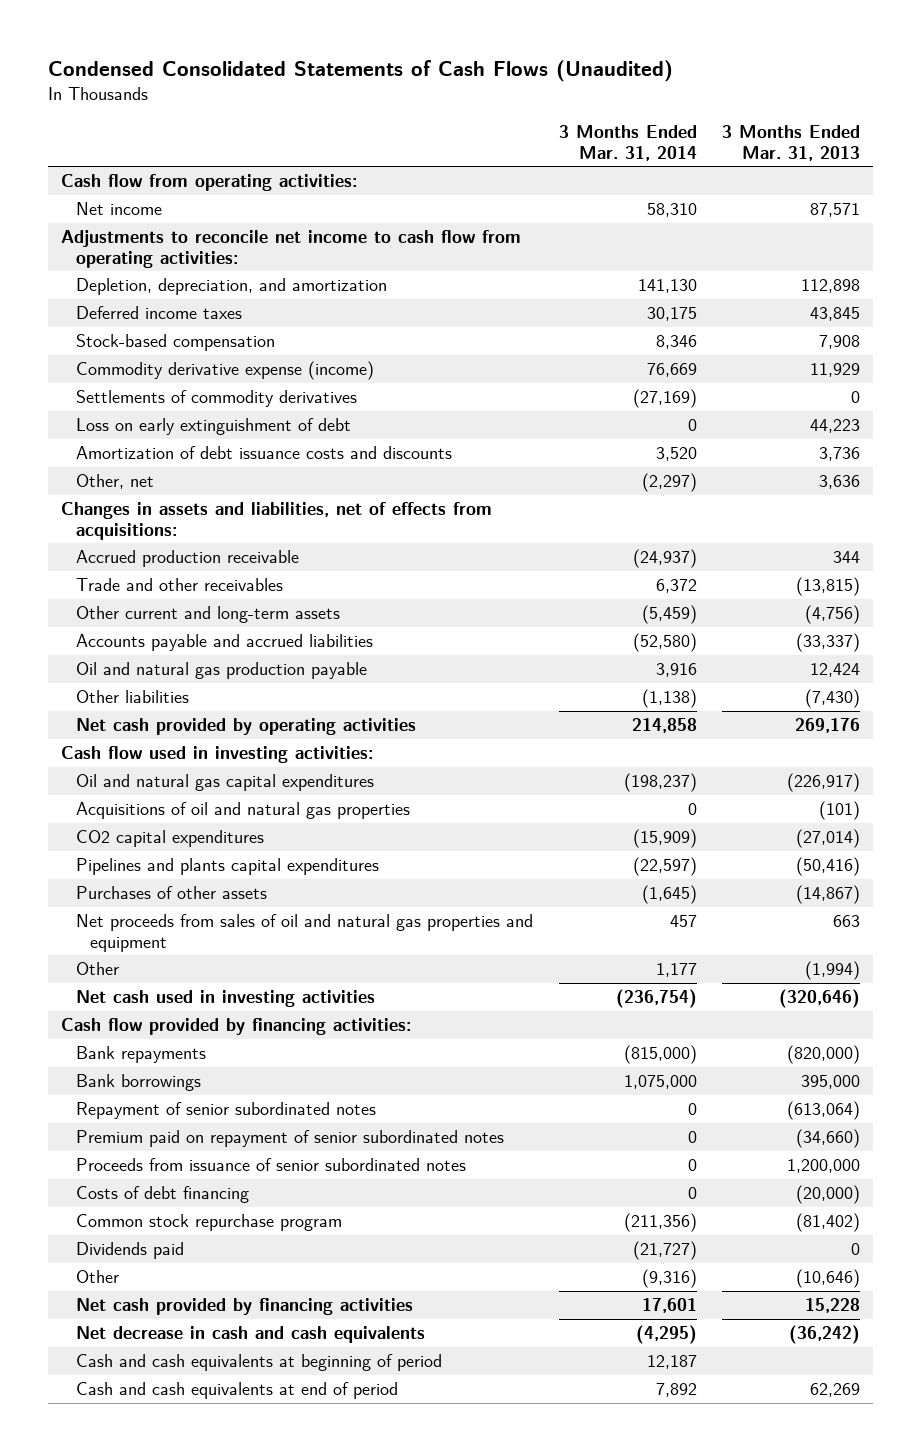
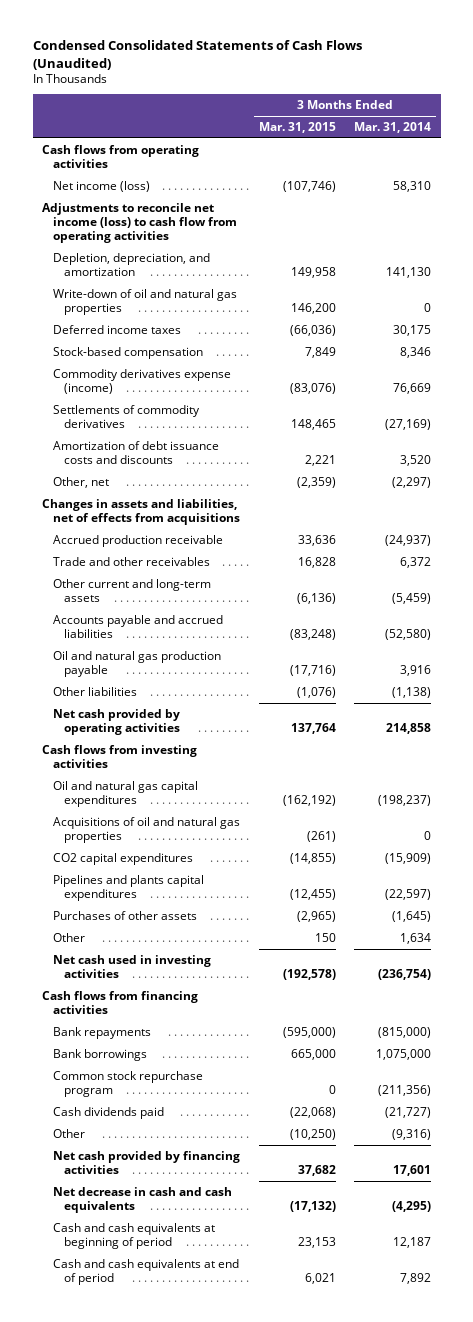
[722,124,861,161] 3 Months Ended Mar. 31, 2013 -> none
none -> [258,121,336,133] Mar. 31, 2015
[61,174,358,192] Cash flow from operating activities: -> [41,144,199,169] Cash flows from operating activities
[75,202,162,216] Net income -> [53,180,151,192] Net income (loss)
[61,230,522,268] Adjustments to reconcile net income to cash flow from operating activities: -> [41,202,238,244] Adjustments to reconcile net income (loss) to cash flow from operating activities
none -> [53,288,238,316] Write-down of oil and natural gas properties
[75,361,374,381] Commodity derivative expense (income) -> [53,368,232,395] Commodity derivatives expense (income)
[75,418,351,436] Loss on early extinguishment of debt -> none
[61,502,493,540] Changes in assets and liabilities, net of effects from acquisitions: -> [41,498,241,526] Changes in assets and liabilities, net of effects from acquisitions
[61,746,374,764] Cash flow used in investing activities: -> [41,744,197,769] Cash flows from investing activities
[75,914,533,952] Net proceeds from sales of oil and natural gas properties and equipment -> none
[655,963,697,978] 1,177 -> [400,932,432,944] 1,634
[61,1018,412,1036] Cash flow provided by financing activities: -> [41,990,198,1015] Cash flows from financing activities
[75,1102,376,1120] Repayment of senior subordinated notes -> none
[75,1130,504,1148] Premium paid on repayment of senior subordinated notes -> none
[75,1158,466,1172] Proceeds from issuance of senior subordinated notes -> none
[75,1186,249,1204] Costs of debt financing -> none
[75,1242,184,1260] Dividends paid -> [53,1106,165,1119] Cash dividends paid

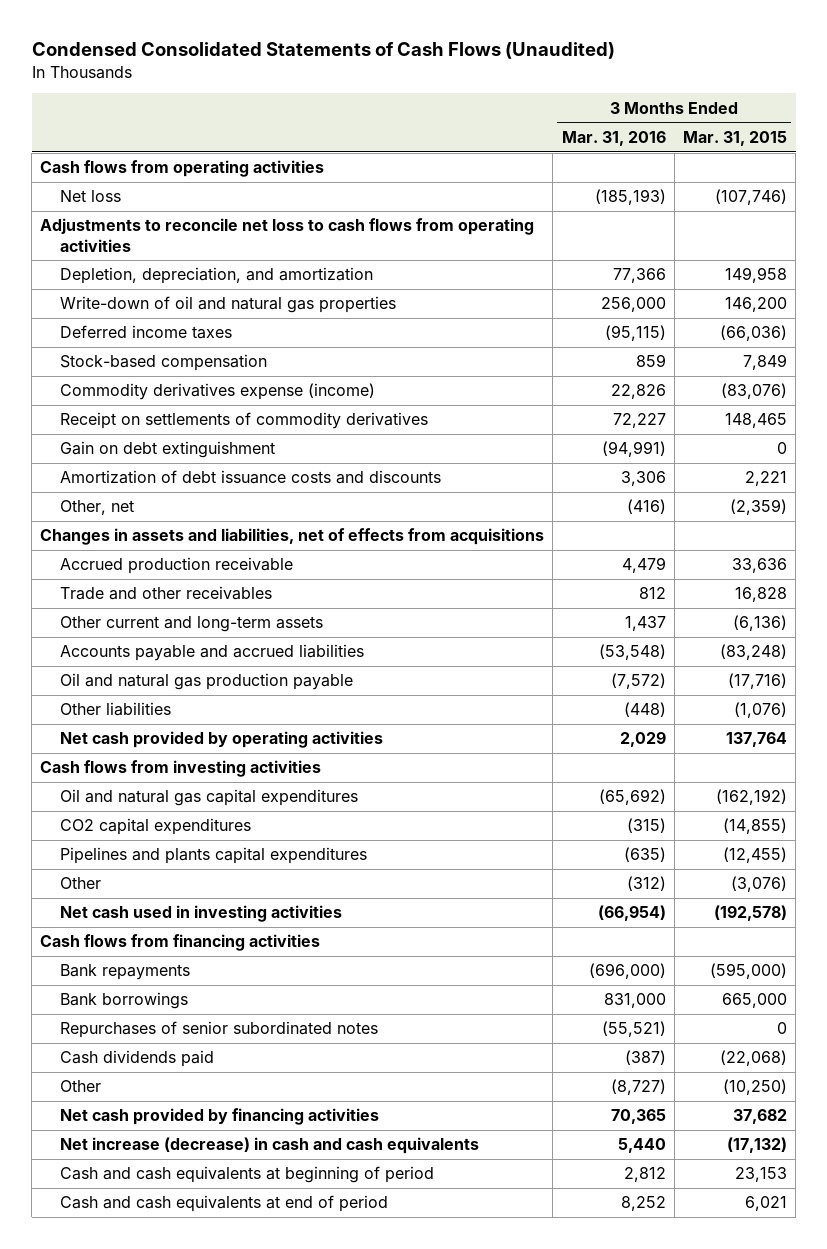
[354,121,432,133] Mar. 31, 2014 -> none
none -> [561,130,666,146] Mar. 31, 2016
[53,180,151,192] Net income (loss) -> [59,190,121,203] Net loss
[41,202,238,244] Adjustments to reconcile net income (loss) to cash flow from operating activities -> [40,218,535,252] Adjustments to reconcile net loss to cash flows from operating activities
[53,404,201,429] Settlements of commodity derivatives -> [59,412,428,430] Receipt on settlements of commodity derivatives
none -> [59,441,275,459] Gain on debt extinguishment
[53,816,241,844] Acquisitions of oil and natural gas properties -> none
[53,910,198,920] Purchases of other assets -> none
[314,932,336,942] 150 -> [730,876,787,893] (3,076)
[53,1070,204,1098] Common stock repurchase program -> none
none -> [59,1021,378,1039] Repurchases of senior subordinated notes
[53,1186,233,1214] Net decrease in cash and cash equivalents -> [59,1137,479,1155] Net increase (decrease) in cash and cash equivalents

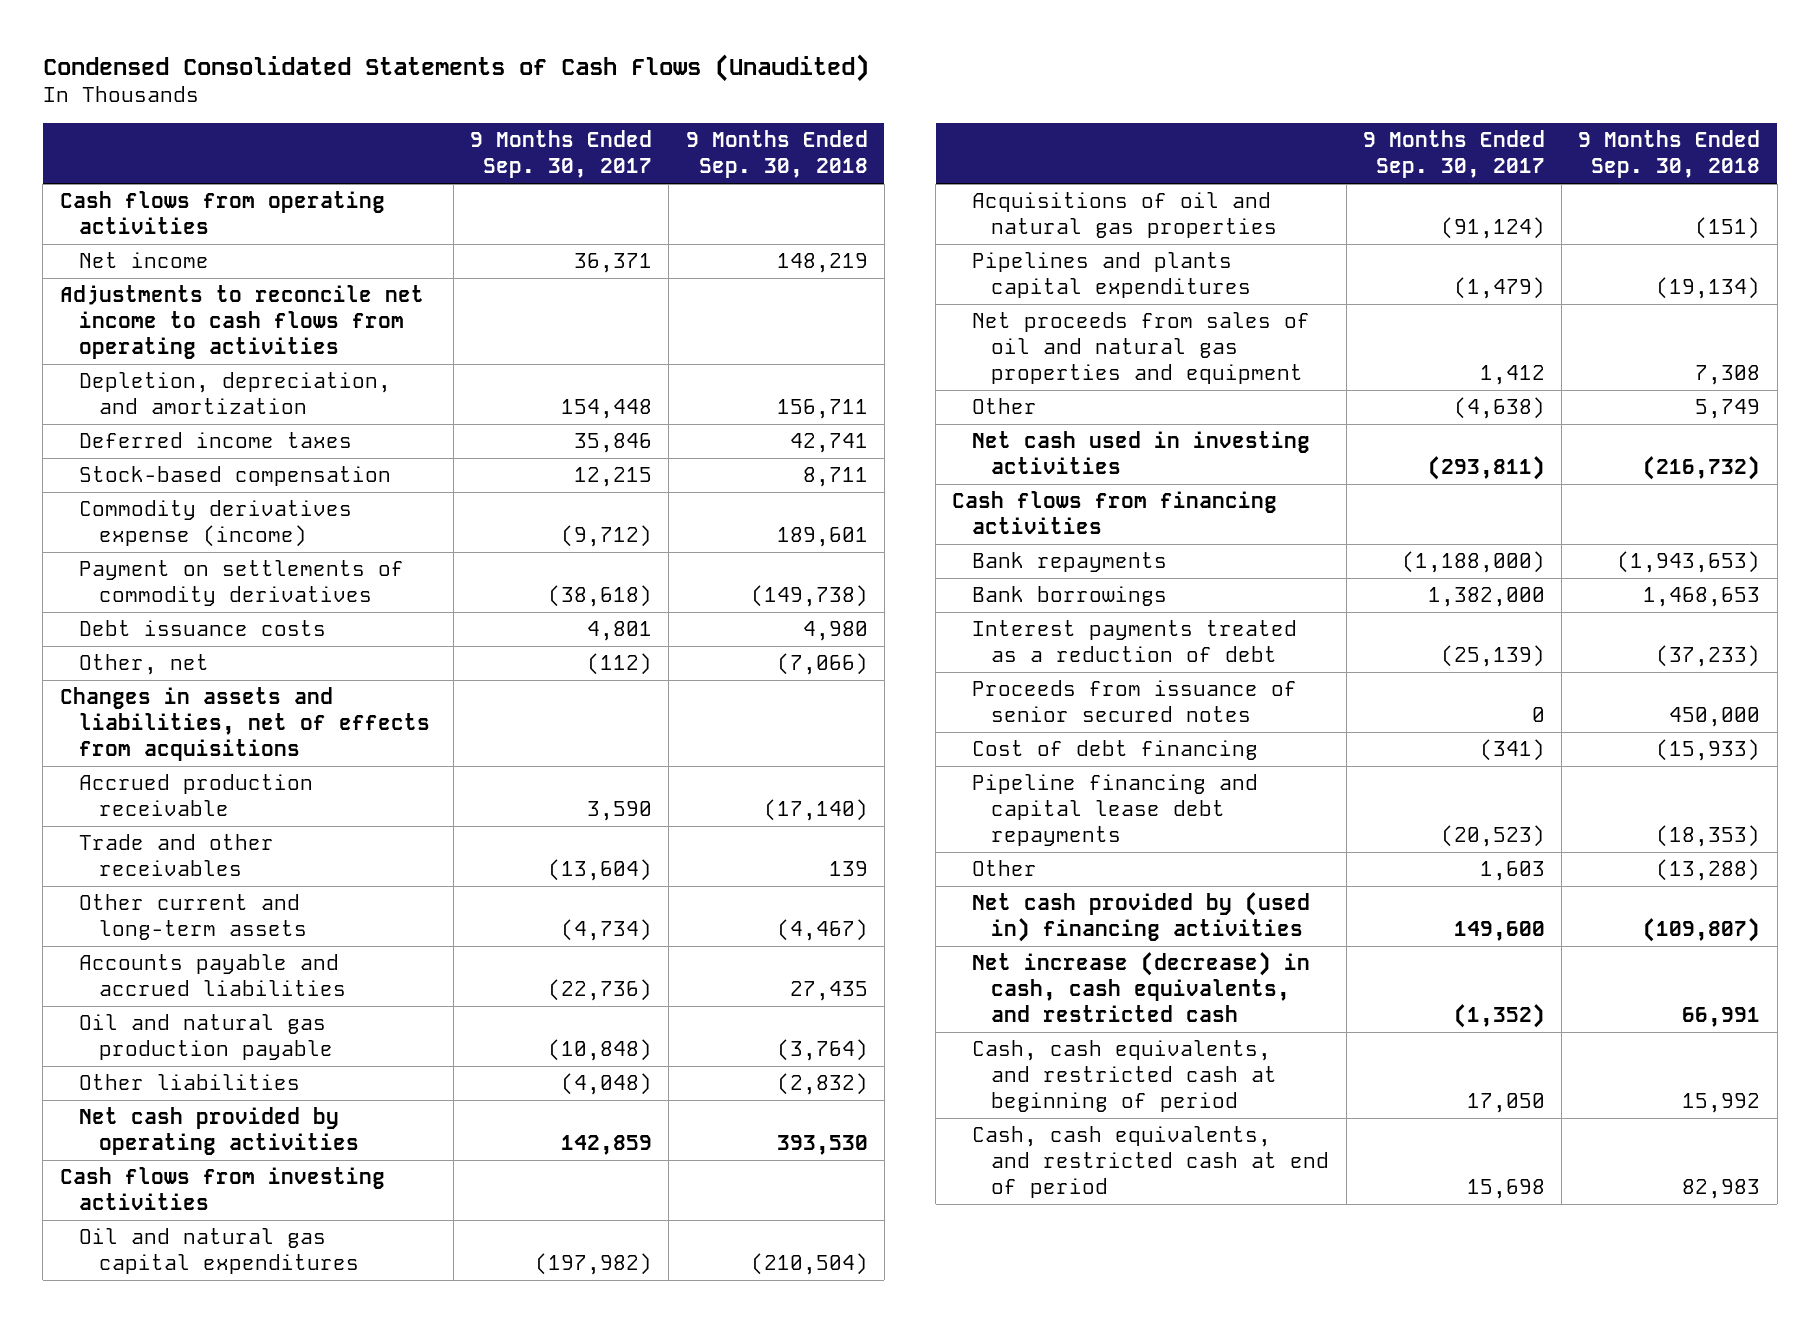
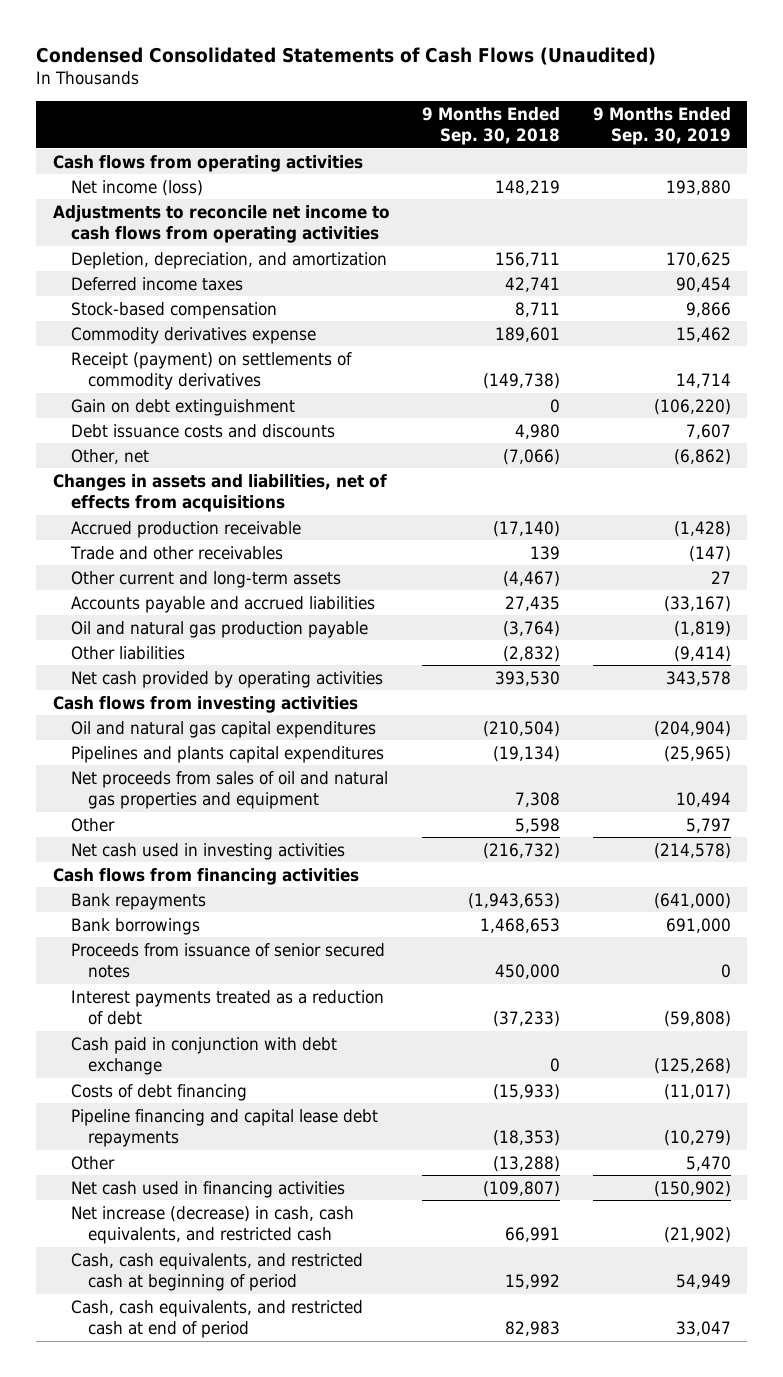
[470,130,653,179] 9 Months Ended Sep. 30, 2017 -> none
none -> [592,106,731,146] 9 Months Ended Sep. 30, 2019
[79,252,210,269] Net income -> [70,179,203,196] Net income (loss)
[79,500,353,548] Commodity derivatives expense (income) -> [70,326,316,344] Commodity derivatives expense
[79,560,405,607] Payment on settlements of commodity derivatives -> [70,351,352,391] Receipt (payment) on settlements of commodity derivatives
none -> [70,398,295,416] Gain on debt extinguishment
[79,620,327,637] Debt issuance costs -> [70,423,335,438] Debt issuance costs and discounts
[971,192,1278,239] Acquisitions of oil and natural gas properties -> none
[1695,399,1761,420] 5,749 -> [515,817,561,833] 5,598
[971,620,1297,663] Interest payments treated as a reduction of debt -> [70,989,384,1026] Interest payments treated as a reduction of debt
none -> [70,1036,337,1076] Cash paid in conjunction with debt exchange
[971,740,1258,761] Cost of debt financing -> [70,1083,247,1101] Costs of debt financing
[971,892,1310,943] Net cash provided by (used in) financing activities -> [70,1180,345,1198] Net cash used in financing activities

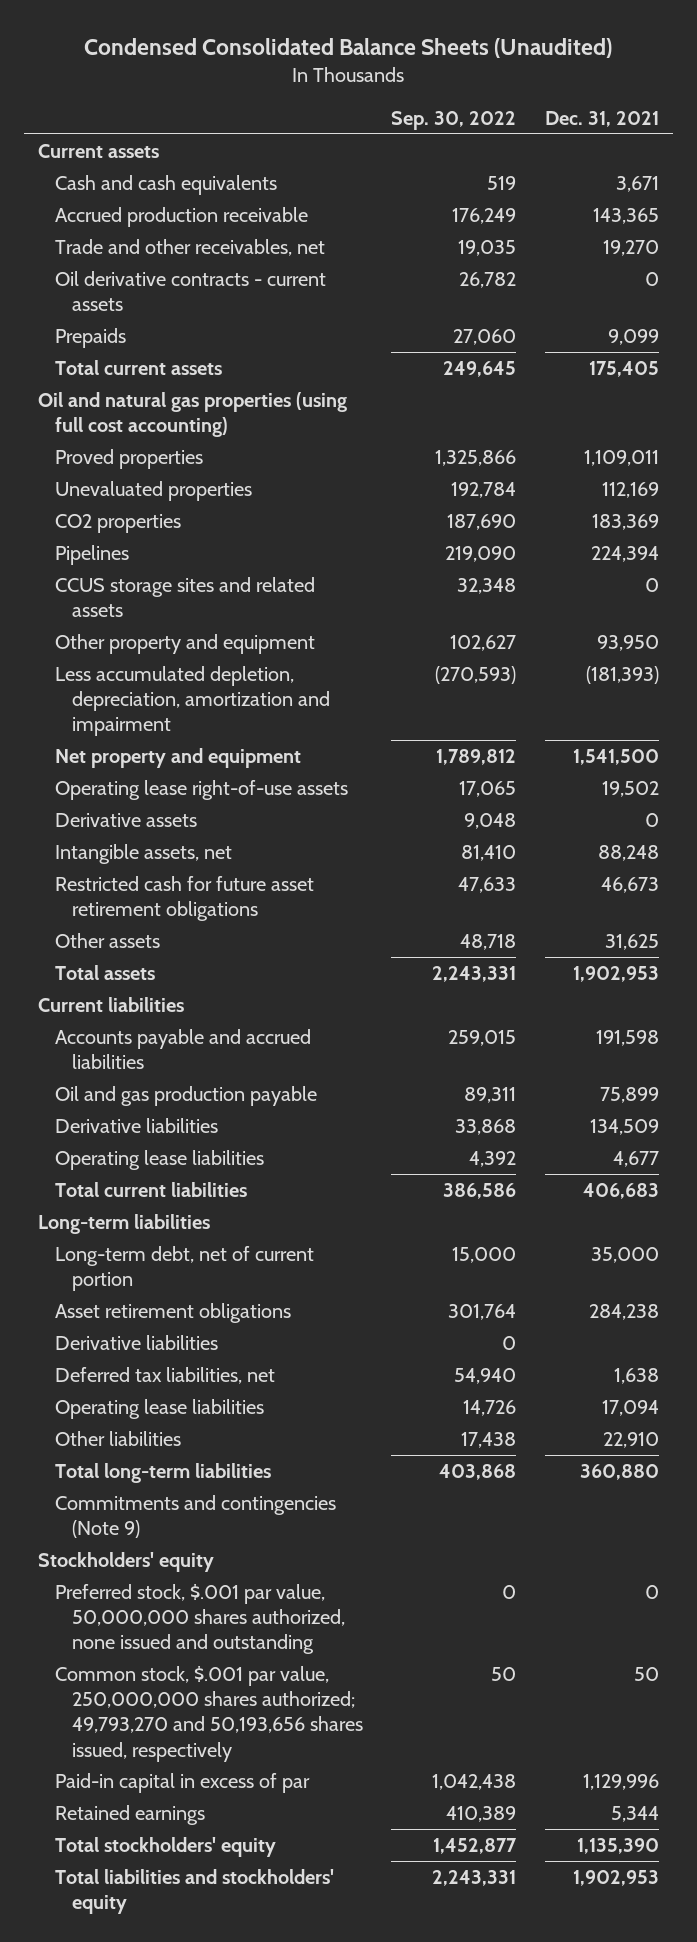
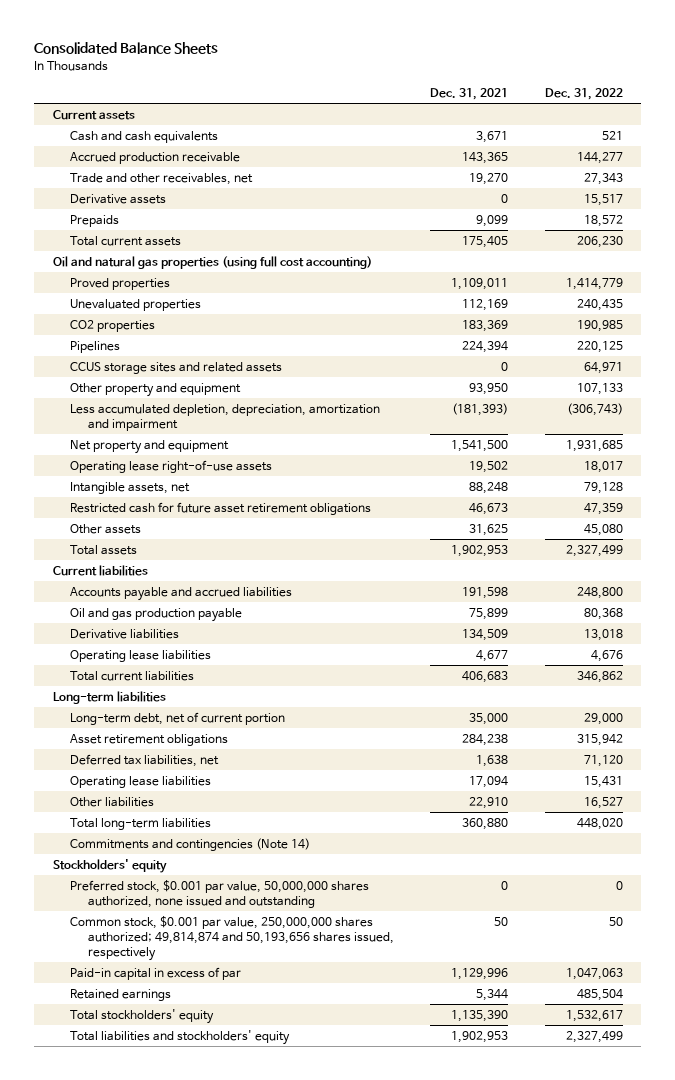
[84,38,613,59] Condensed Consolidated Balance Sheets (Unaudited) -> [34,42,219,55] Consolidated Balance Sheets
[391,111,517,131] Sep. 30, 2022 -> none
none -> [544,88,623,101] Dec. 31, 2022
[54,270,326,312] Oil derivative contracts - current assets -> none
[54,812,197,827] Derivative assets -> [70,193,167,204] Derivative assets
[54,1334,218,1350] Derivative liabilities -> none
[54,1494,336,1539] Commitments and contingencies (Note 9) -> [70,837,311,851] Commitments and contingencies (Note 14)
[54,1583,345,1655] Preferred stock, $.001 par value, 50,000,000 shares authorized, none issued and outstanding -> [70,879,370,908] Preferred stock, $0.001 par value, 50,000,000 shares authorized, none issued and outstanding
[54,1665,363,1762] Common stock, $.001 par value, 250,000,000 shares authorized; 49,793,270 and 50,193,656 shares issued, respectively -> [70,915,395,962] Common stock, $0.001 par value, 250,000,000 shares authorized; 49,814,874 and 50,193,656 shares issued, respectively

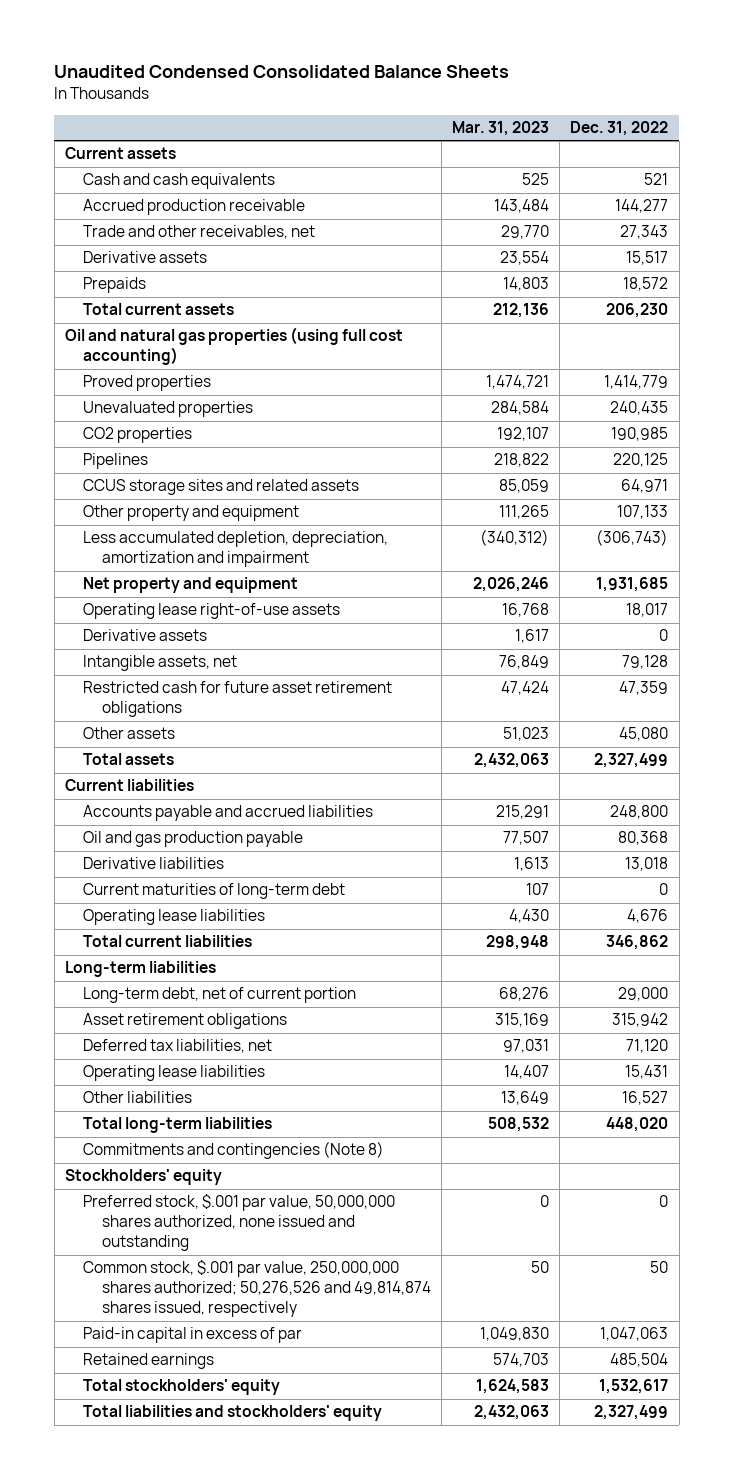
[34,42,219,55] Consolidated Balance Sheets -> [54,65,510,79] Unaudited Condensed Consolidated Balance Sheets
[430,88,509,101] Dec. 31, 2021 -> none
none -> [452,121,550,137] Mar. 31, 2023
none -> [83,629,208,642] Derivative assets
none -> [83,883,346,900] Current maturities of long-term debt
[70,837,311,851] Commitments and contingencies (Note 14) -> [83,1141,385,1160] Commitments and contingencies (Note 8)
[70,879,370,908] Preferred stock, $0.001 par value, 50,000,000 shares authorized, none issued and outstanding -> [83,1194,396,1252] Preferred stock, $.001 par value, 50,000,000 shares authorized, none issued and outstanding
[70,915,395,962] Common stock, $0.001 par value, 250,000,000 shares authorized; 49,814,874 and 50,193,656 shares issued, respectively -> [83,1260,431,1318] Common stock, $.001 par value, 250,000,000 shares authorized; 50,276,526 and 49,814,874 shares issued, respectively

